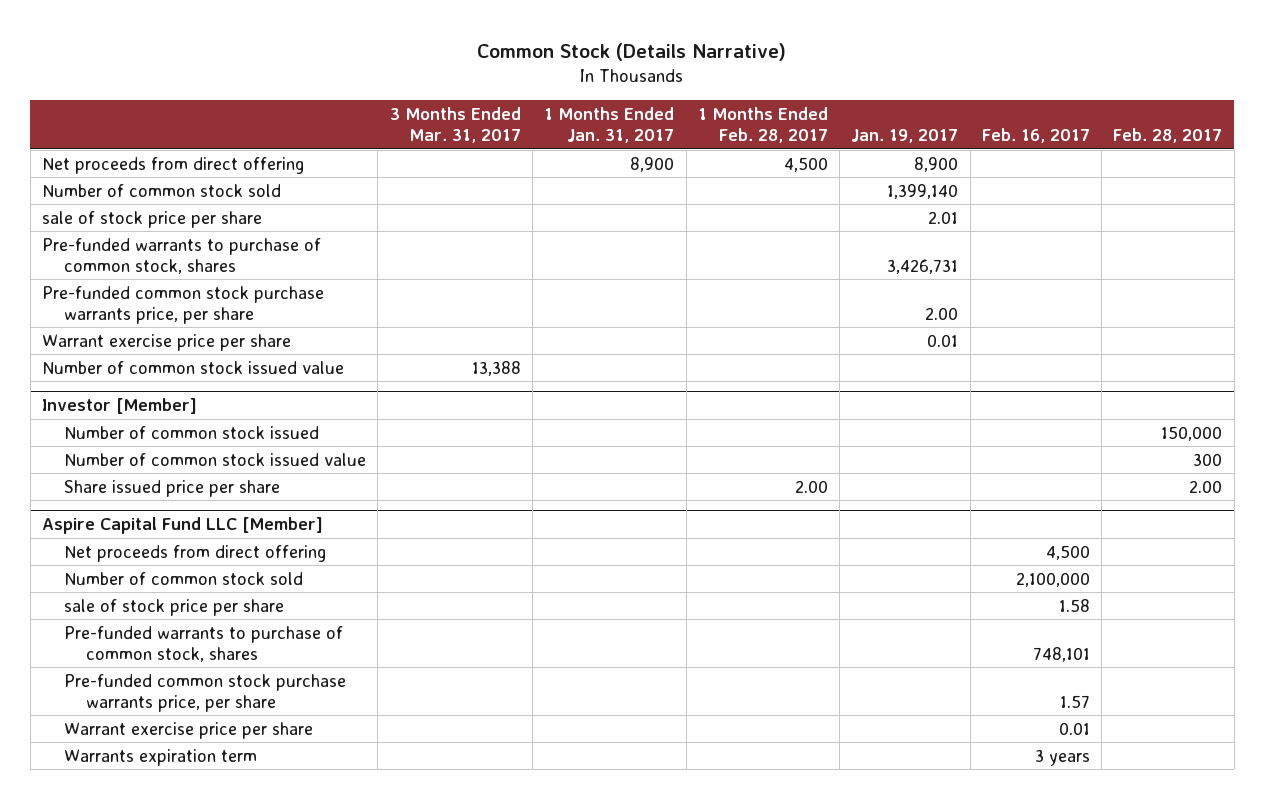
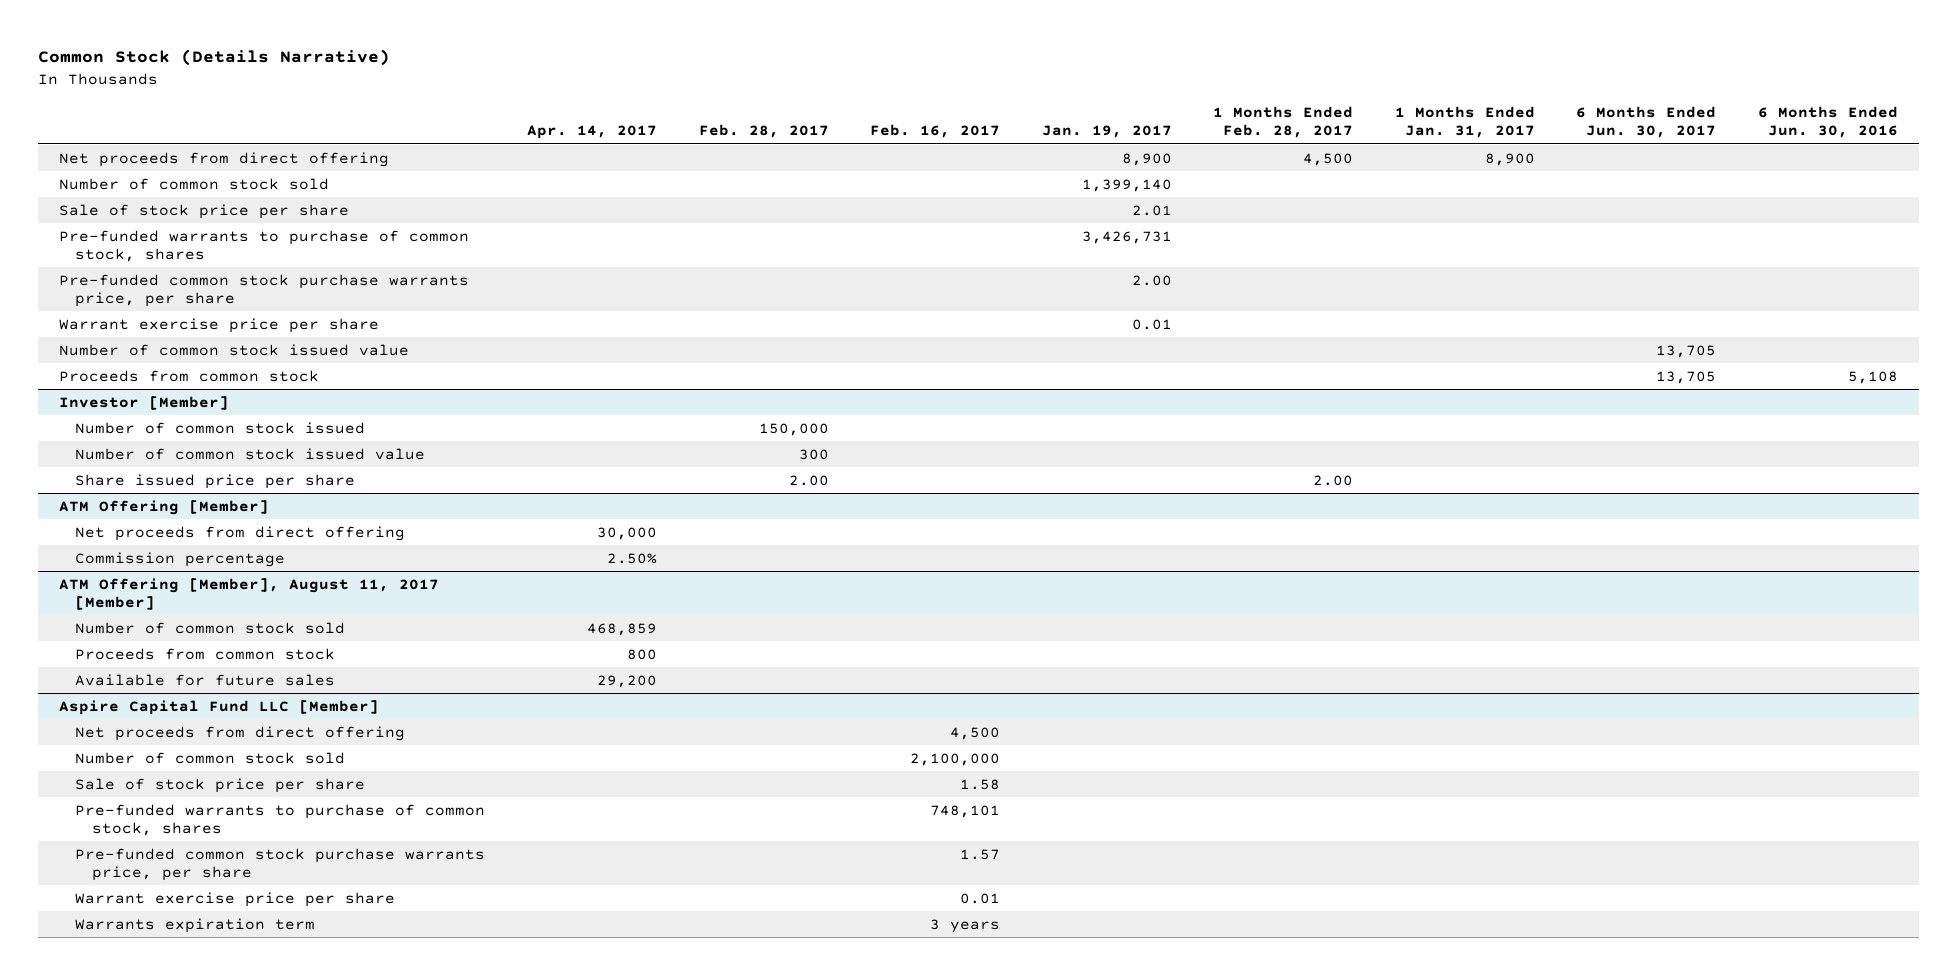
[389,106,521,144] 3 Months Ended Mar. 31, 2017 -> none
none -> [526,125,657,140] Apr. 14, 2017
none -> [1576,106,1717,139] 6 Months Ended Jun. 30, 2017
none -> [1757,106,1898,139] 6 Months Ended Jun. 30, 2016
[41,210,262,228] sale of stock price per share -> [58,203,349,219] Sale of stock price per share
none -> [58,369,319,382] Proceeds from common stock
none -> [58,499,269,515] ATM Offering [Member]
none -> [75,525,406,541] Net proceeds from direct offering
none -> [75,551,286,567] Commission percentage
none -> [58,577,439,610] ATM Offering [Member], August 11, 2017 [Member]
none -> [75,621,346,634] Number of common stock sold
none -> [75,647,336,660] Proceeds from common stock
none -> [75,673,336,686] Available for future sales
[64,598,285,616] sale of stock price per share -> [75,777,366,793] Sale of stock price per share

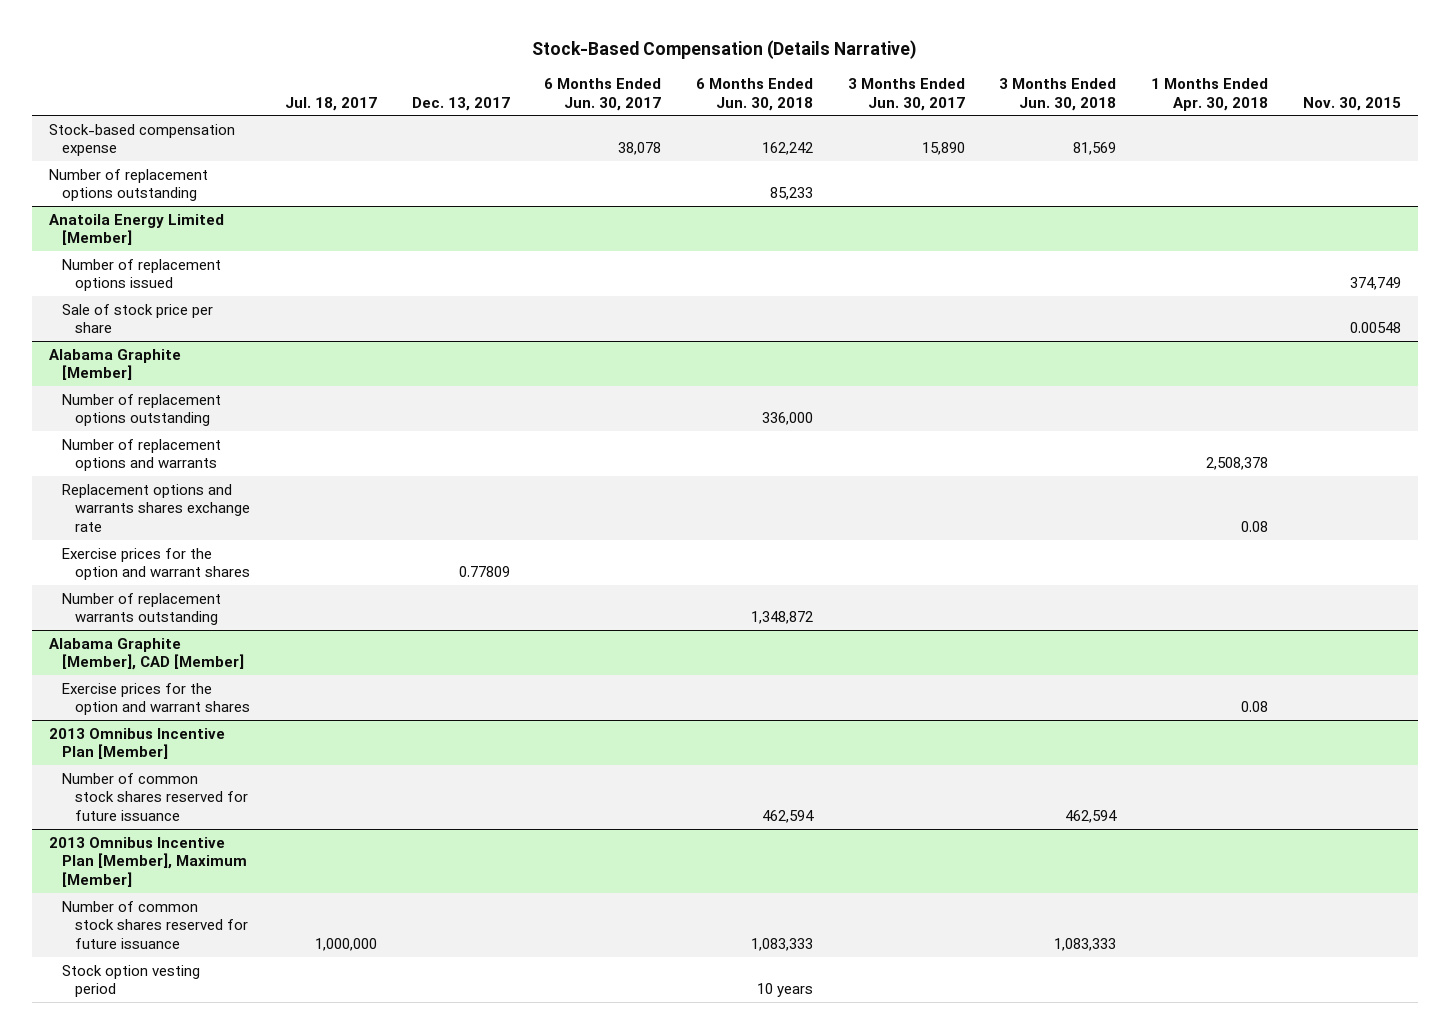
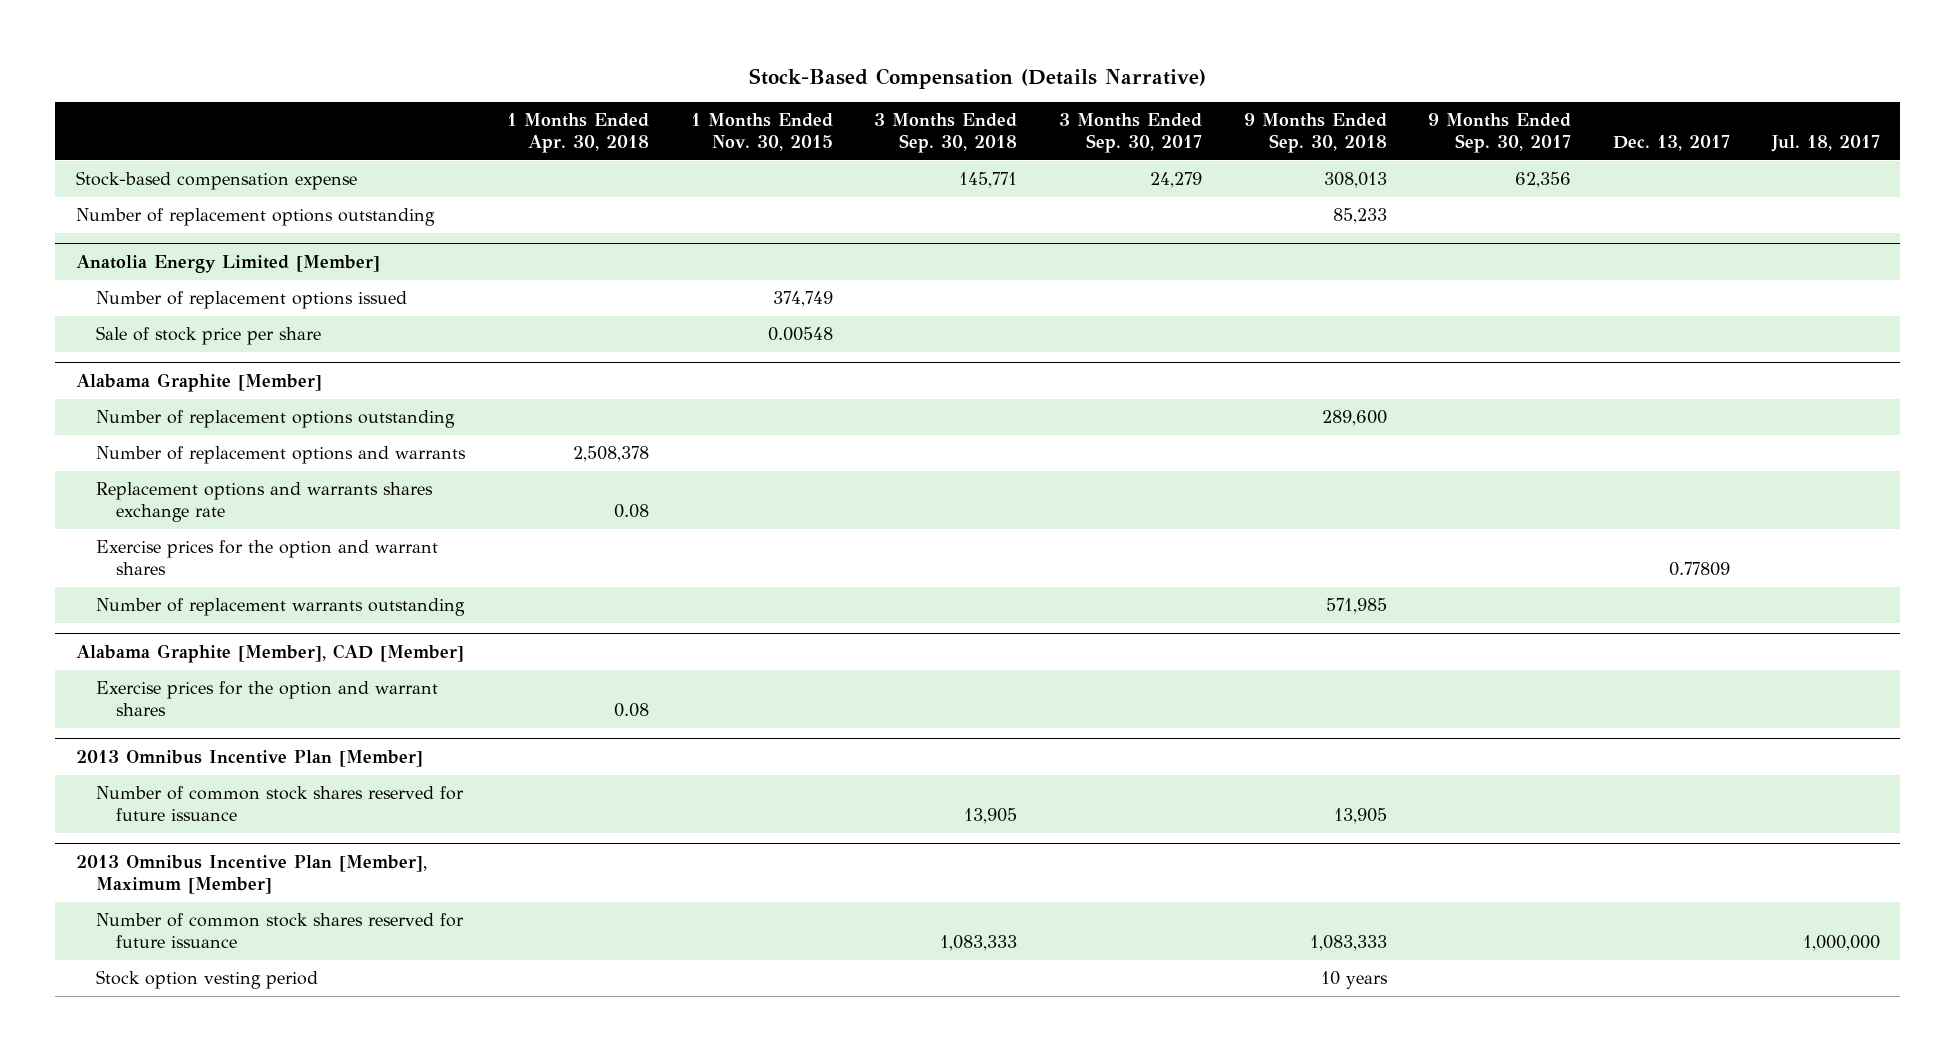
[544,77,662,111] 6 Months Ended Jun. 30, 2017 -> none
[695,77,813,111] 6 Months Ended Jun. 30, 2018 -> none
[847,77,965,111] 3 Months Ended Jun. 30, 2017 -> none
[999,77,1117,111] 3 Months Ended Jun. 30, 2018 -> none
[1302,96,1401,111] Nov. 30, 2015 -> none
none -> [690,113,833,152] 1 Months Ended Nov. 30, 2015
none -> [874,113,1018,154] 3 Months Ended Sep. 30, 2018
none -> [1058,113,1202,154] 3 Months Ended Sep. 30, 2017
none -> [1243,113,1387,154] 9 Months Ended Sep. 30, 2018
none -> [1428,113,1572,154] 9 Months Ended Sep. 30, 2017
[49,213,225,246] Anatoila Energy Limited [Member] -> [76,255,381,274] Anatolia Energy Limited [Member]

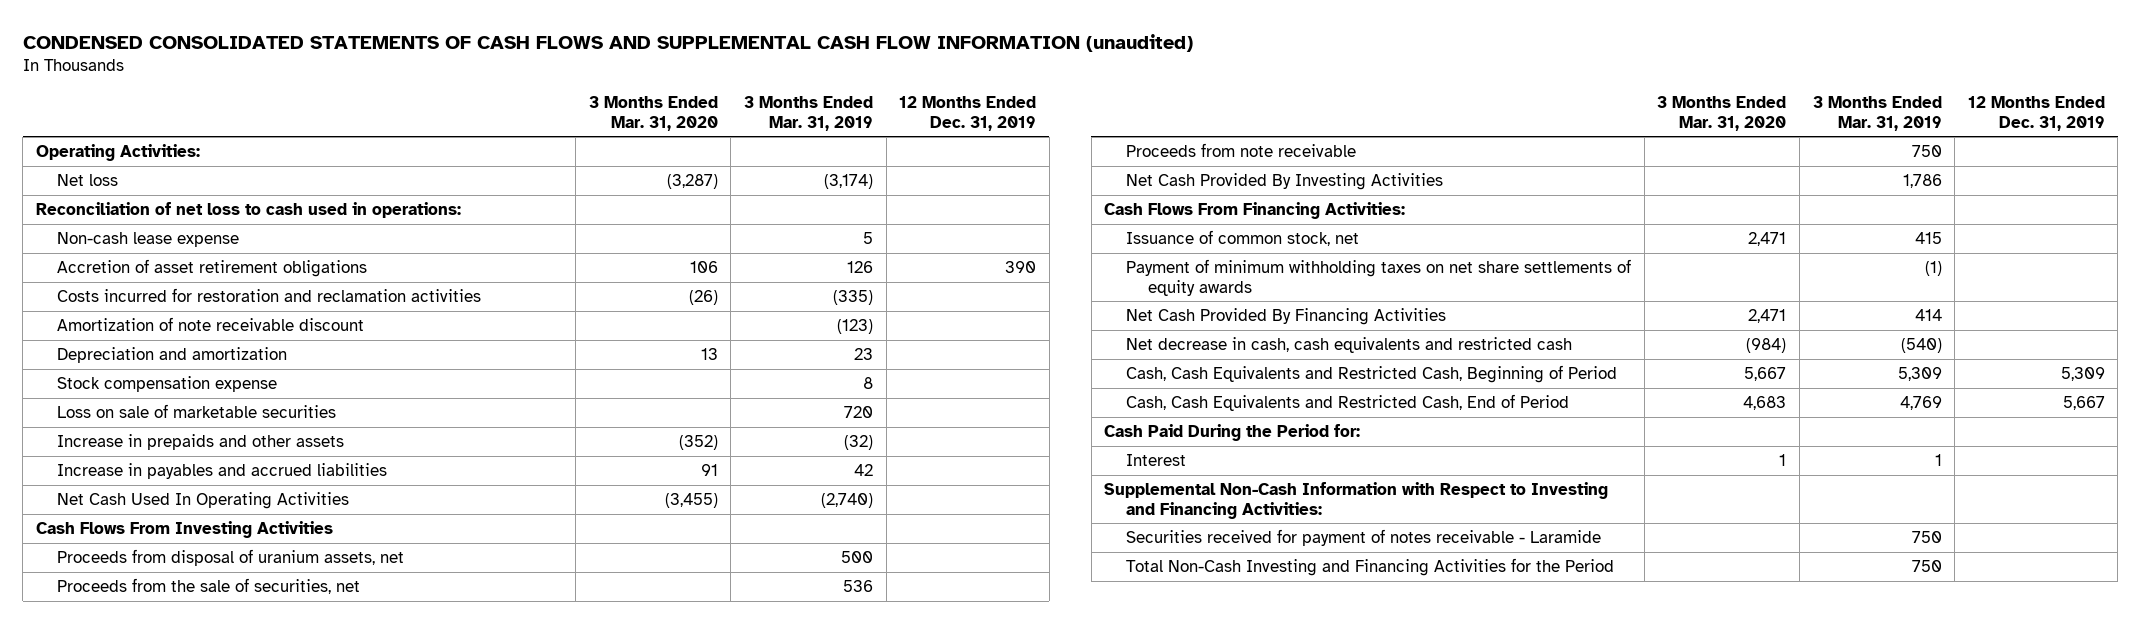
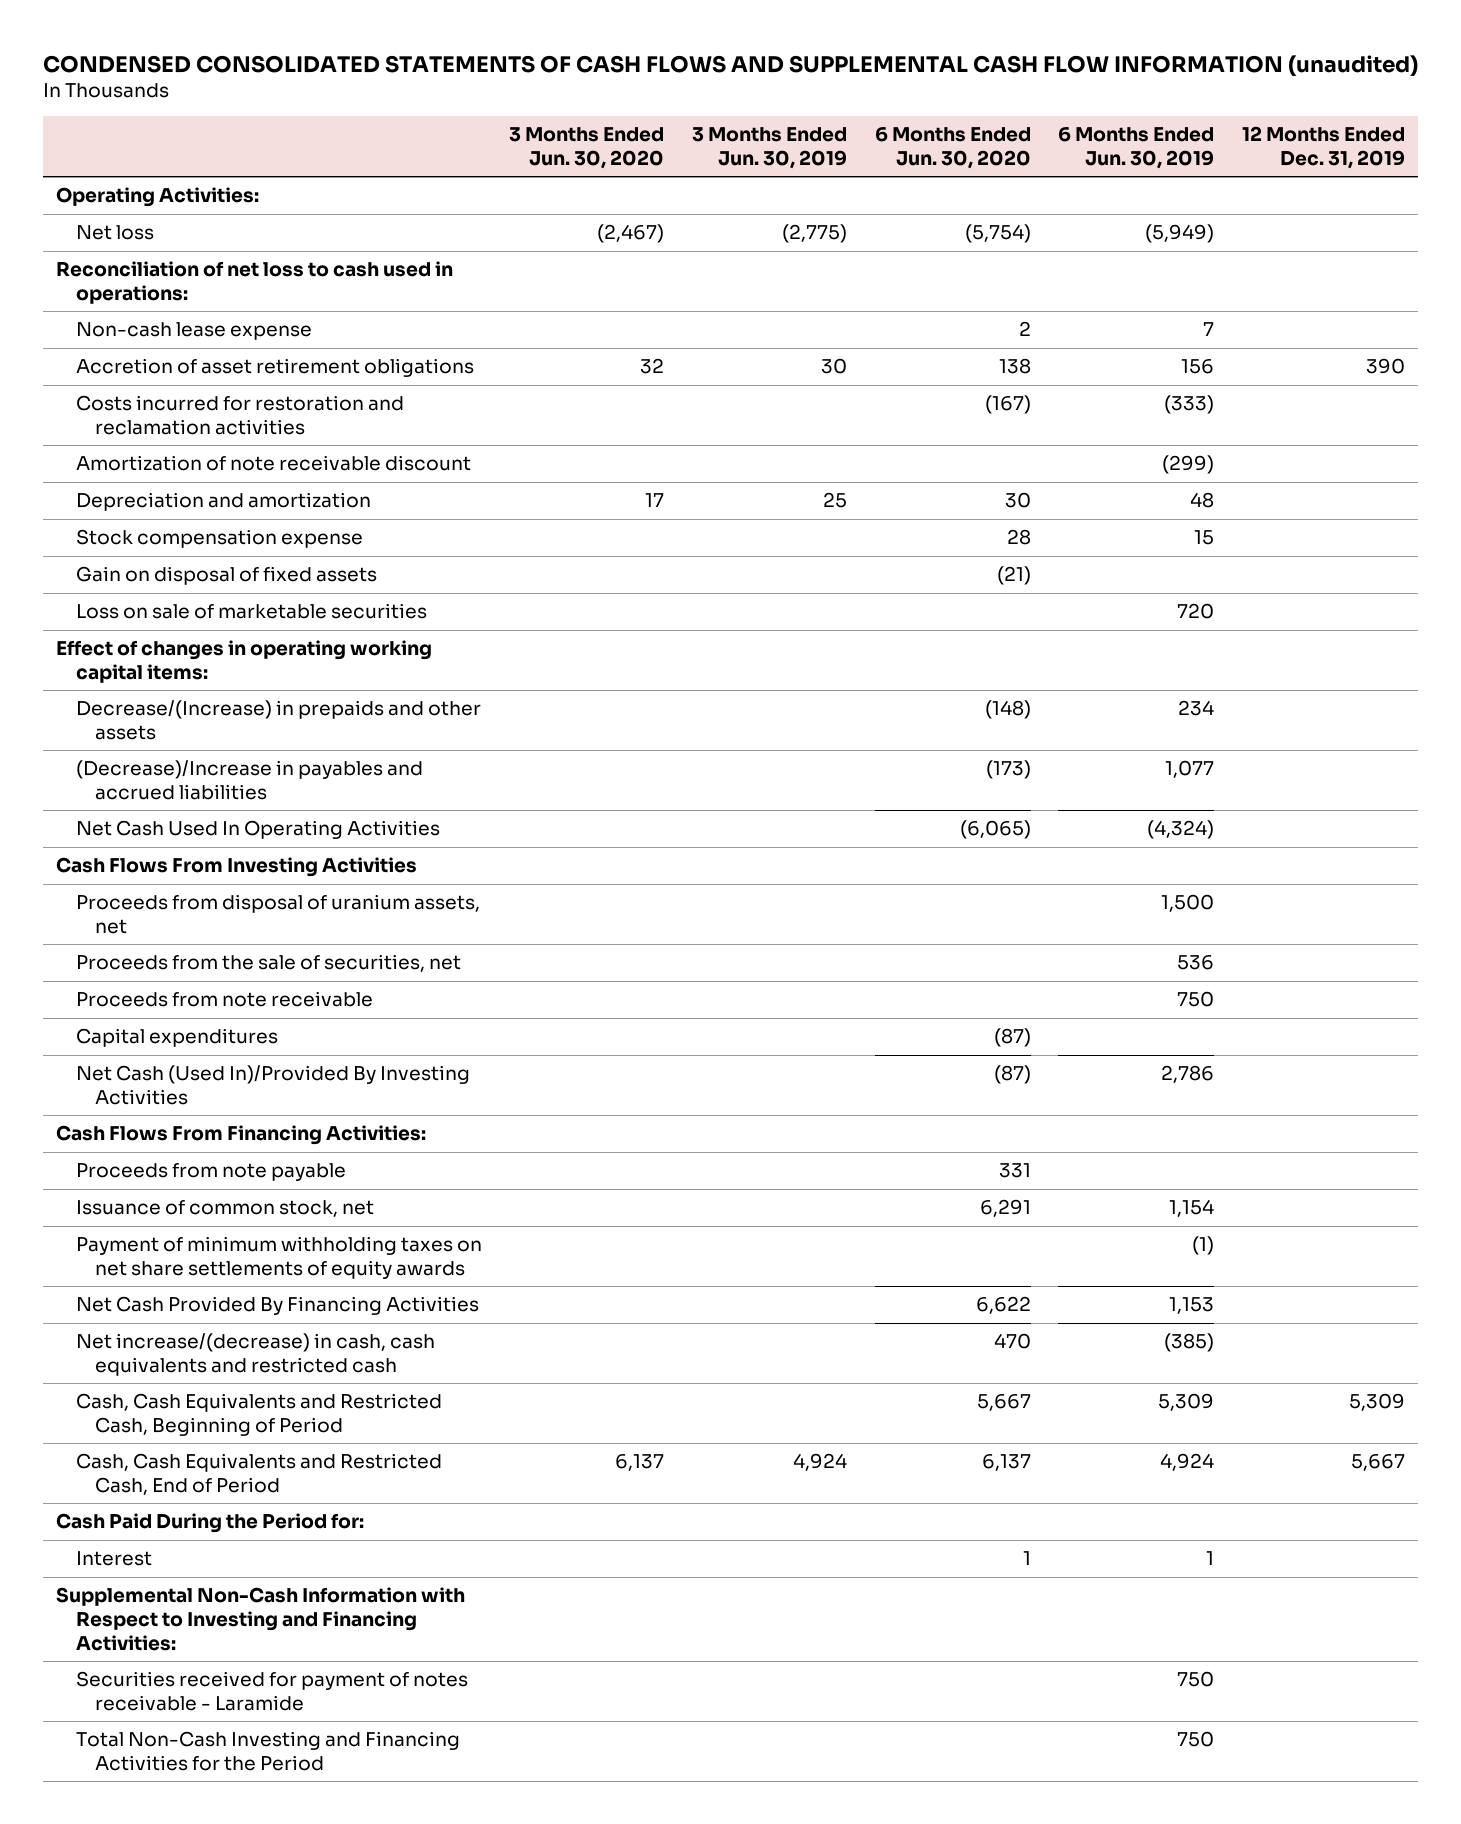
[588,96,718,131] 3 Months Ended Mar. 31, 2020 -> none
[743,96,873,131] 3 Months Ended Mar. 31, 2019 -> none
none -> [509,127,665,169] 3 Months Ended Jun. 30, 2020
none -> [691,127,847,169] 3 Months Ended Jun. 30, 2019
none -> [874,127,1031,169] 6 Months Ended Jun. 30, 2020
none -> [1058,127,1215,169] 6 Months Ended Jun. 30, 2019
none -> [75,566,377,586] Gain on disposal of fixed assets
none -> [56,640,433,683] Effect of changes in operating working capital items:
[57,434,345,451] Increase in prepaids and other assets -> [75,700,481,740] Decrease/(Increase) in prepaids and other assets
[57,463,388,480] Increase in payables and accrued liabilities -> [75,760,423,800] (Decrease)/Increase in payables and accrued liabilities
none -> [75,1028,278,1048] Capital expenditures
[1126,173,1444,191] Net Cash Provided By Investing Activities -> [75,1065,470,1105] Net Cash (Used In)/Provided By Investing Activities
none -> [75,1163,346,1182] Proceeds from note payable
[1126,337,1573,354] Net decrease in cash, cash equivalents and restricted cash -> [75,1333,435,1376] Net increase/(decrease) in cash, cash equivalents and restricted cash

